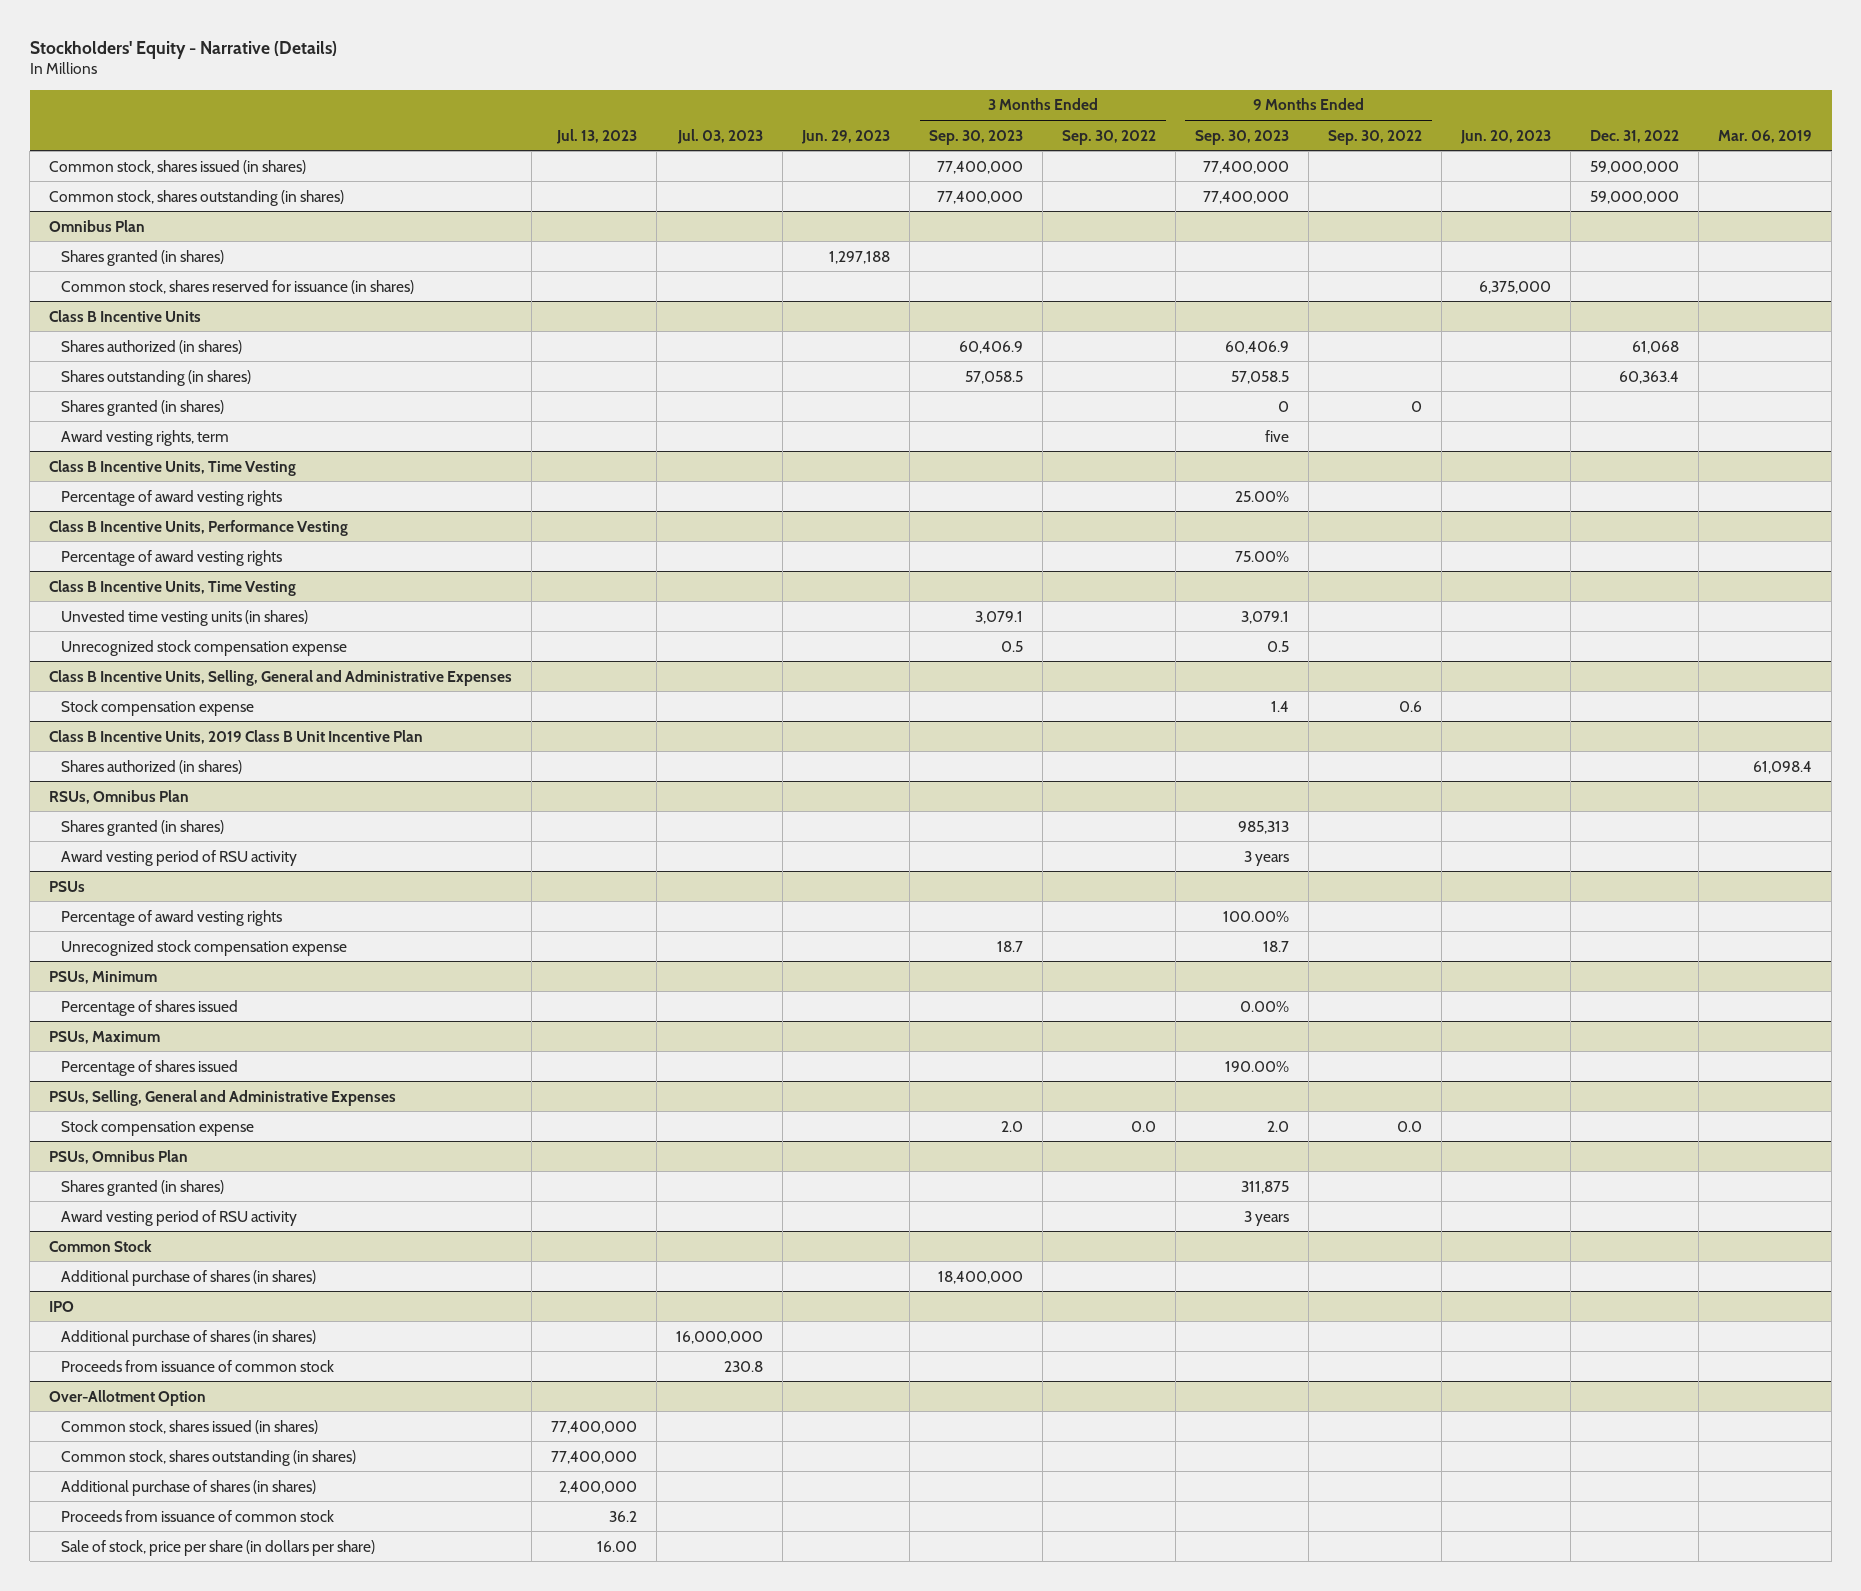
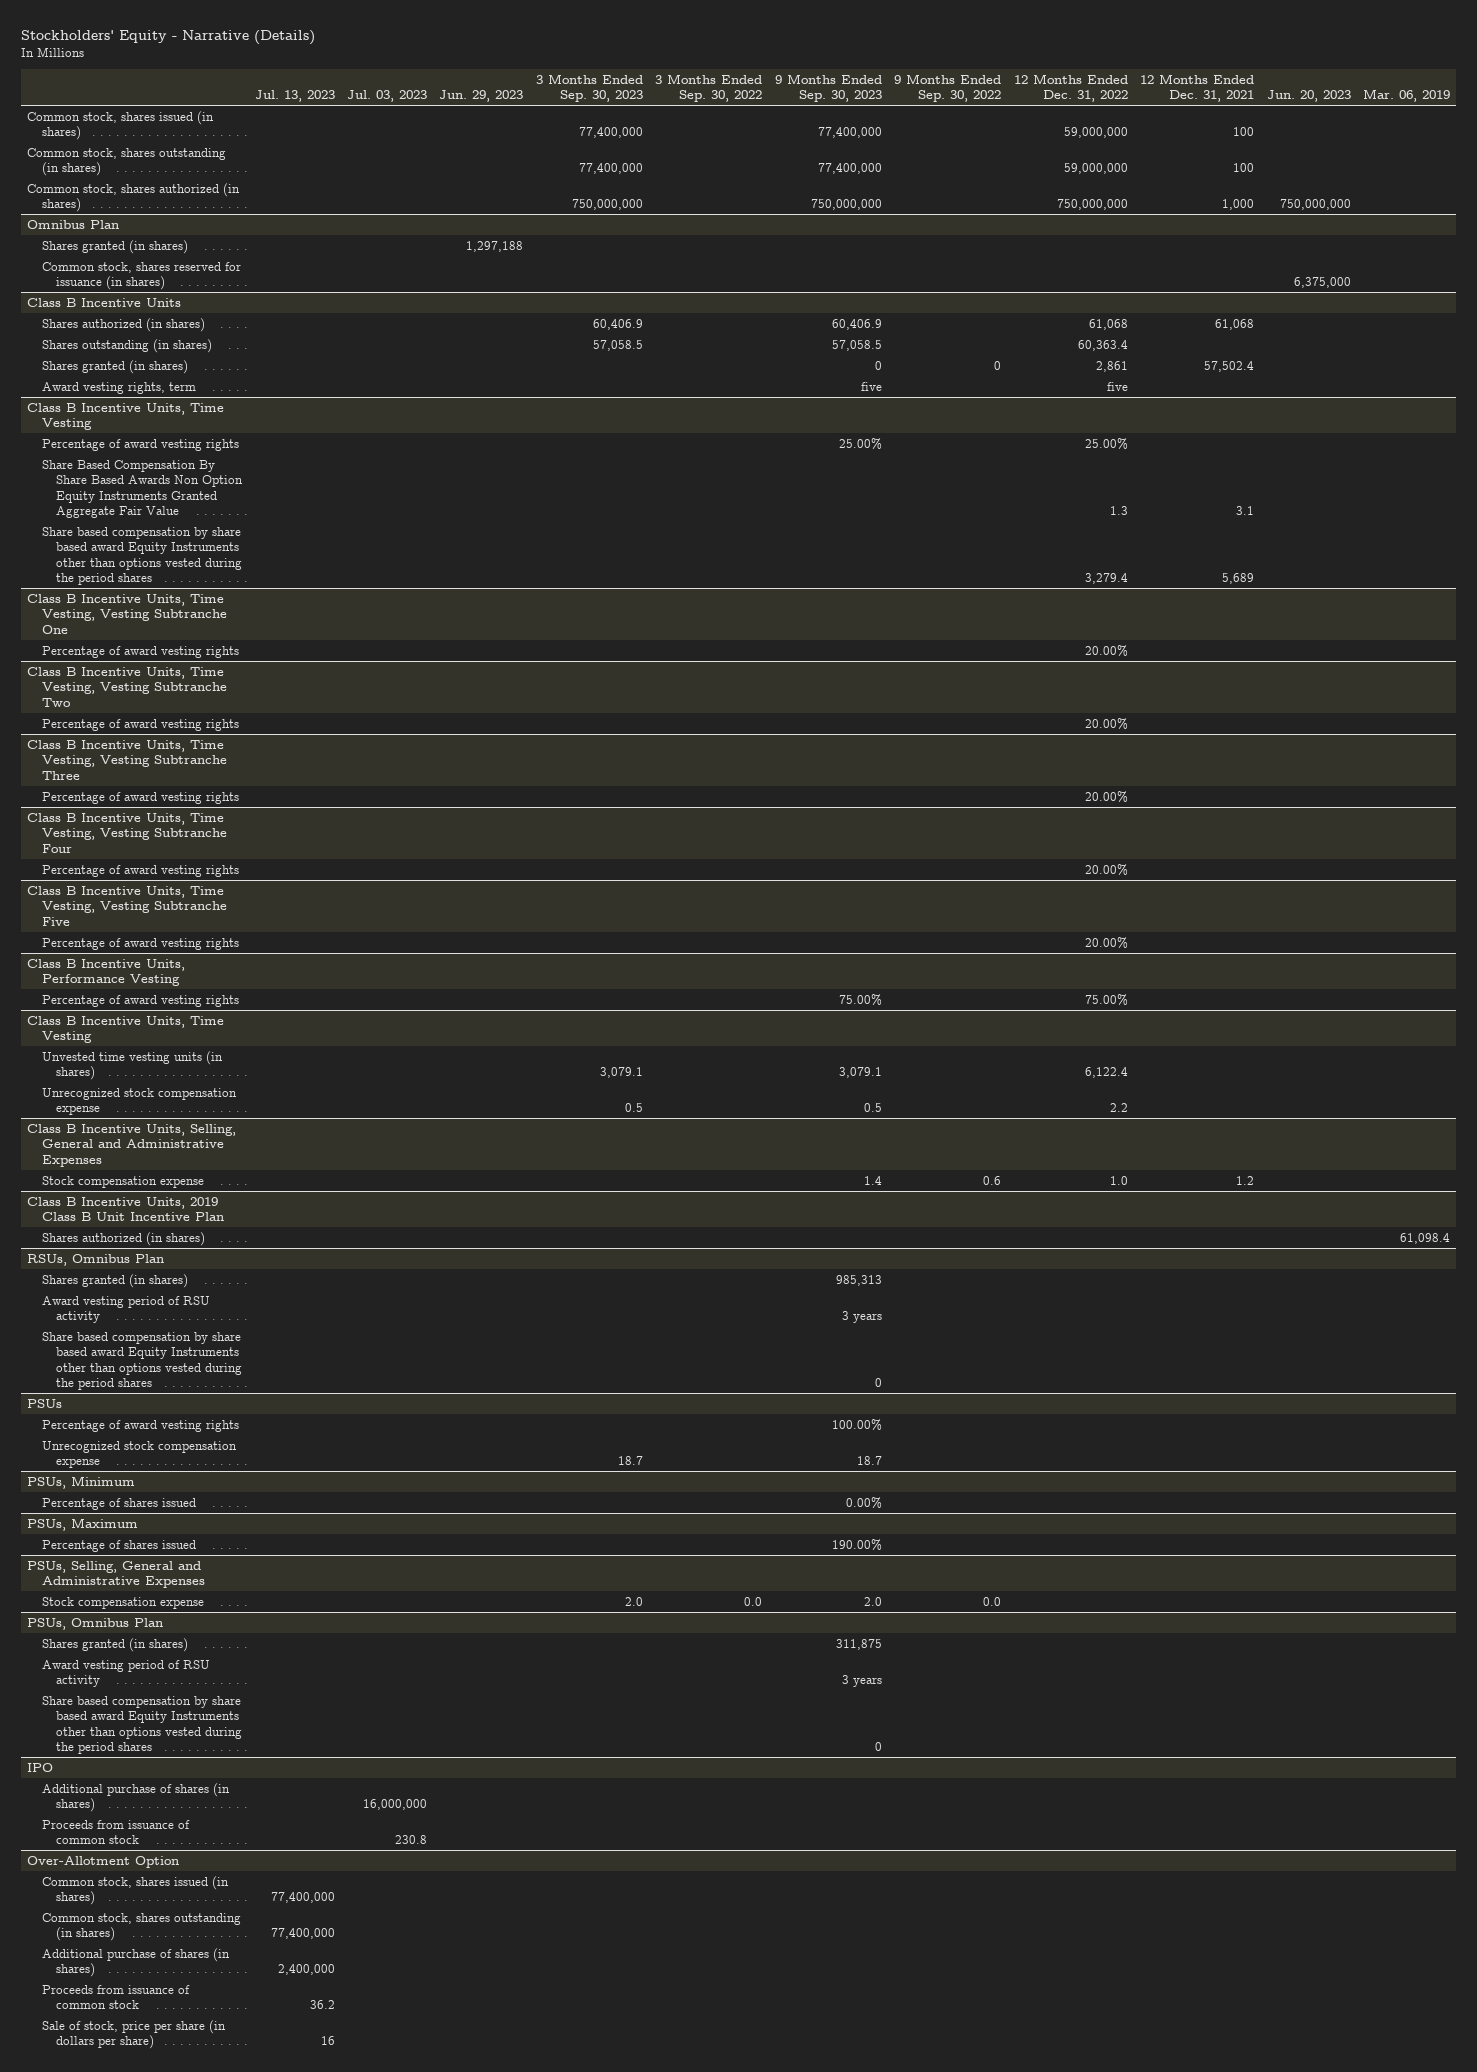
[1590,129,1680,143] Dec. 31, 2022 -> none
none -> [1013,73,1128,103] 12 Months Ended Dec. 31, 2022
none -> [1140,73,1255,103] 12 Months Ended Dec. 31, 2021
none -> [27,182,241,213] Common stock, shares authorized (in shares)
none -> [41,459,244,518] Share Based Compensation By Share Based Awards Non Option Equity Instruments Granted Aggregate Fair Value
none -> [41,526,243,585] Share based compensation by share based award Equity Instruments other than options vested during the period shares
none -> [27,593,227,634] Class B Incentive Units, Time Vesting, Vesting Subtranche One
none -> [41,645,239,658] Percentage of award vesting rights
none -> [27,666,227,707] Class B Incentive Units, Time Vesting, Vesting Subtranche Two
none -> [41,718,239,731] Percentage of award vesting rights
none -> [27,739,227,780] Class B Incentive Units, Time Vesting, Vesting Subtranche Three
none -> [41,791,239,804] Percentage of award vesting rights
none -> [27,812,227,853] Class B Incentive Units, Time Vesting, Vesting Subtranche Four
none -> [41,864,239,877] Percentage of award vesting rights
none -> [27,885,227,926] Class B Incentive Units, Time Vesting, Vesting Subtranche Five
none -> [41,937,239,950] Percentage of award vesting rights
none -> [41,1331,243,1390] Share based compensation by share based award Equity Instruments other than options vested during the period shares
[49,1239,153,1252] Common Stock -> none
[61,1269,317,1286] Additional purchase of shares (in shares) -> none
none -> [41,1695,243,1754] Share based compensation by share based award Equity Instruments other than options vested during the period shares
[597,1540,638,1552] 16.00 -> [320,2036,335,2046] 16

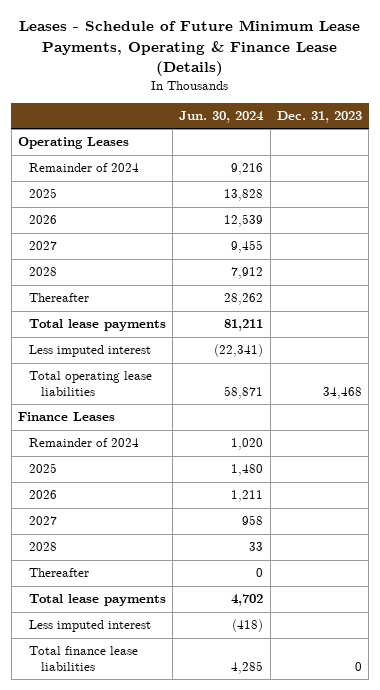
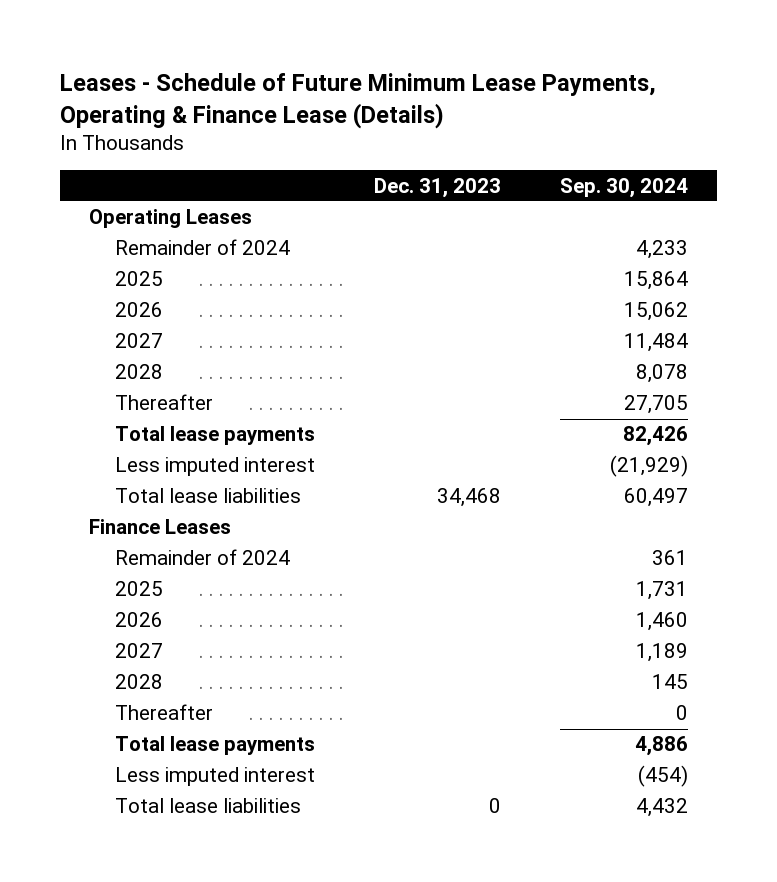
[179,111,265,124] Jun. 30, 2024 -> none
none -> [559,177,688,198] Sep. 30, 2024
[29,371,153,396] Total operating lease liabilities -> [115,488,302,504] Total lease liabilities
[29,646,139,671] Total finance lease liabilities -> [115,798,302,814] Total lease liabilities

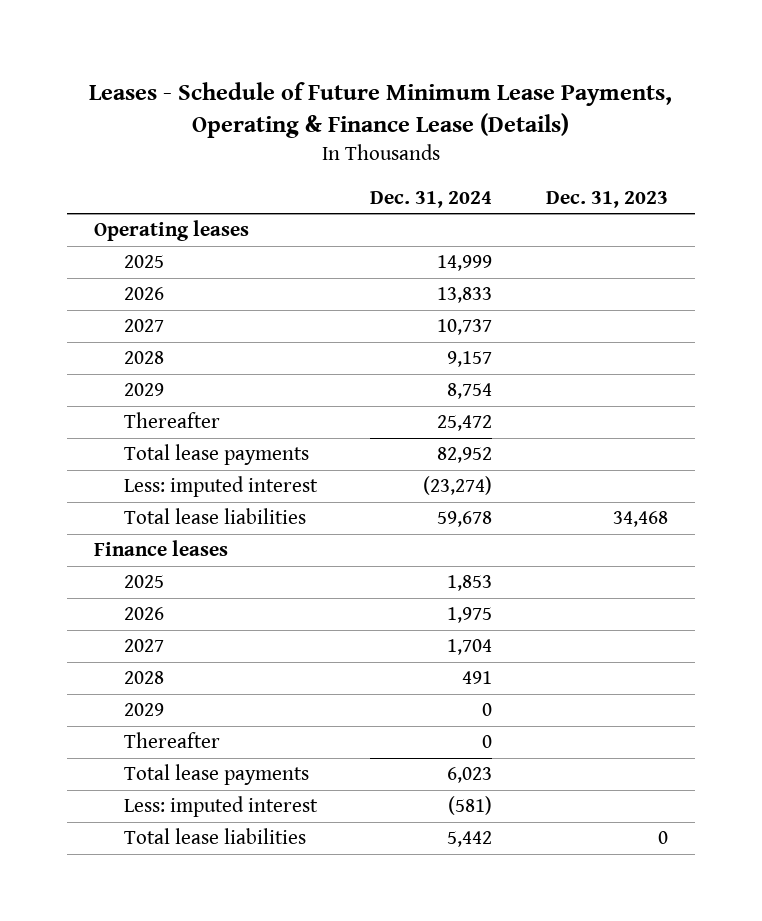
[559,177,688,198] Sep. 30, 2024 -> none
none -> [370,190,493,208] Dec. 31, 2024
[115,239,291,256] Remainder of 2024 -> none
[89,209,253,229] Operating Leases -> [94,220,250,242] Operating leases
none -> [123,383,164,397] 2029
[115,457,316,477] Less imputed interest -> [123,476,318,498] Less: imputed interest
[115,549,291,566] Remainder of 2024 -> none
[89,519,232,535] Finance Leases -> [94,540,229,557] Finance leases
none -> [123,703,164,717] 2029
[115,767,316,787] Less imputed interest -> [123,796,318,818] Less: imputed interest

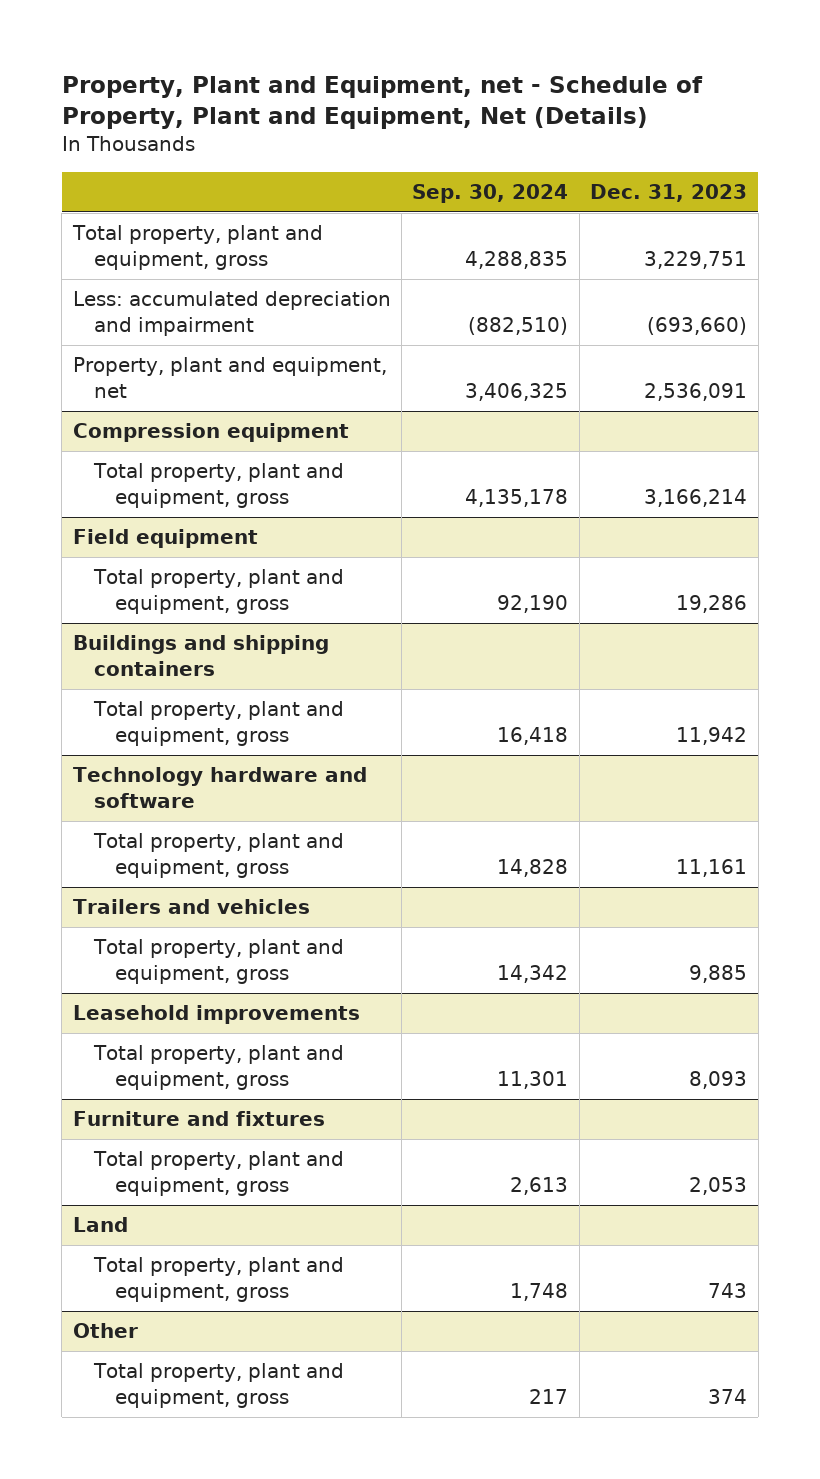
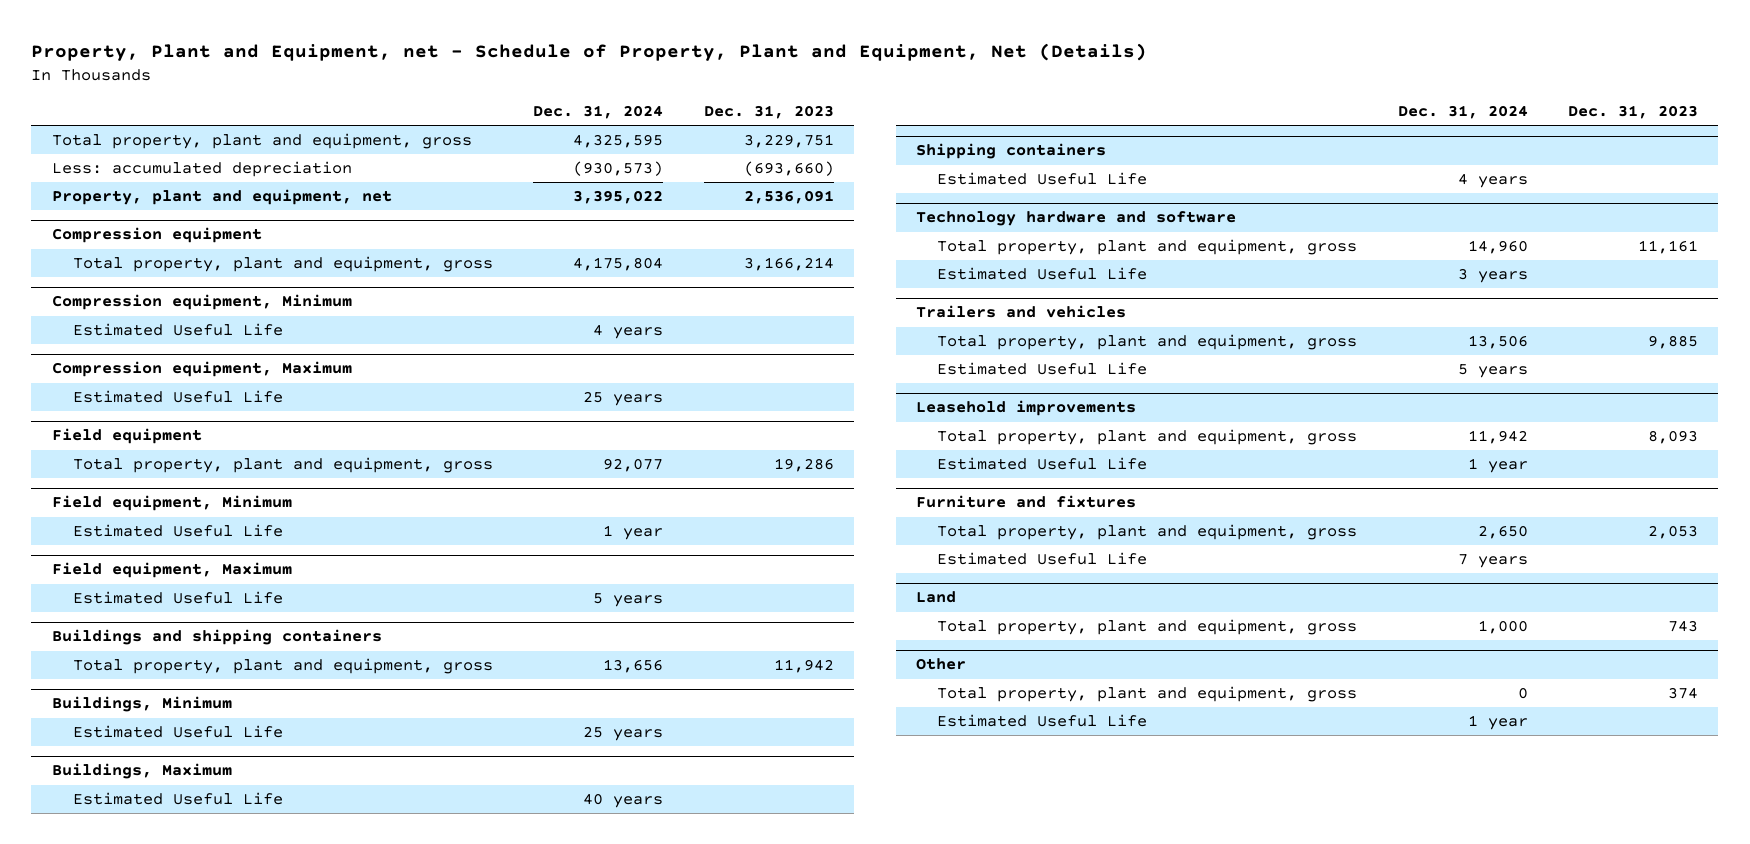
[412,183,569,203] Sep. 30, 2024 -> none
none -> [533,104,664,119] Dec. 31, 2024
[72,291,391,337] Less: accumulated depreciation and impairment -> [51,161,352,178] Less: accumulated depreciation
none -> [51,294,352,311] Compression equipment, Minimum
none -> [72,323,283,337] Estimated Useful Life
none -> [51,361,352,378] Compression equipment, Maximum
none -> [72,390,283,404] Estimated Useful Life
none -> [51,495,292,512] Field equipment, Minimum
none -> [72,524,283,538] Estimated Useful Life
none -> [51,562,292,579] Field equipment, Maximum
none -> [72,591,283,605] Estimated Useful Life
none -> [51,696,232,713] Buildings, Minimum
none -> [72,725,283,739] Estimated Useful Life
none -> [51,763,232,780] Buildings, Maximum
none -> [72,792,283,806] Estimated Useful Life
none -> [916,143,1107,160] Shipping containers
none -> [937,172,1148,186] Estimated Useful Life
none -> [937,267,1148,281] Estimated Useful Life
none -> [937,362,1148,376] Estimated Useful Life
none -> [937,457,1148,471] Estimated Useful Life
none -> [937,552,1148,566] Estimated Useful Life
none -> [937,714,1148,728] Estimated Useful Life

